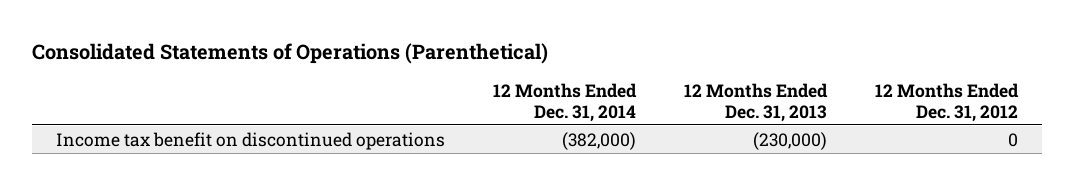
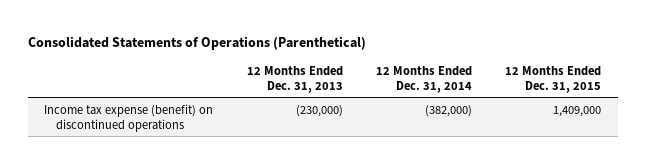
[875,82,1020,122] 12 Months Ended Dec. 31, 2012 -> none
none -> [504,65,601,93] 12 Months Ended Dec. 31, 2015
[56,131,446,150] Income tax benefit on discontinued operations -> [44,103,214,132] Income tax expense (benefit) on discontinued operations

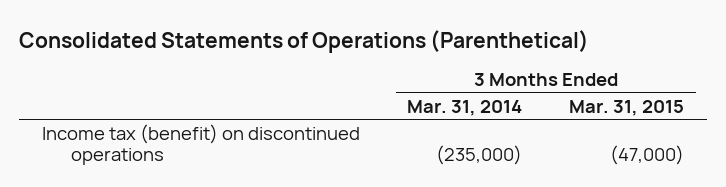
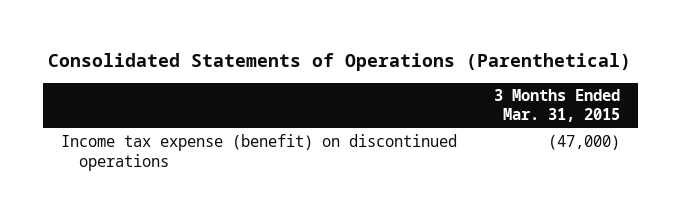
[407,99,523,116] Mar. 31, 2014 -> none
[42,124,361,166] Income tax (benefit) on discontinued operations -> [61,134,458,171] Income tax expense (benefit) on discontinued operations

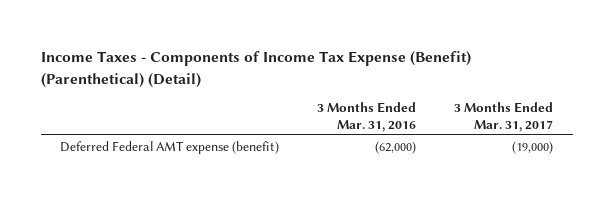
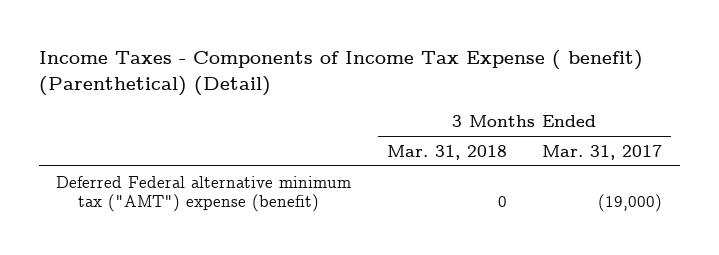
[41,51,472,88] Income Taxes - Components of Income Tax Expense (Benefit) (Parenthetical) (Detail) -> [38,50,643,96] Income Taxes - Components of Income Tax Expense ( benefit) (Parenthetical) (Detail)
[317,102,417,132] 3 Months Ended Mar. 31, 2016 -> none
none -> [386,144,507,160] Mar. 31, 2018
[60,140,280,154] Deferred Federal AMT expense (benefit) -> [56,175,352,212] Deferred Federal alternative minimum tax ("AMT") expense (benefit)

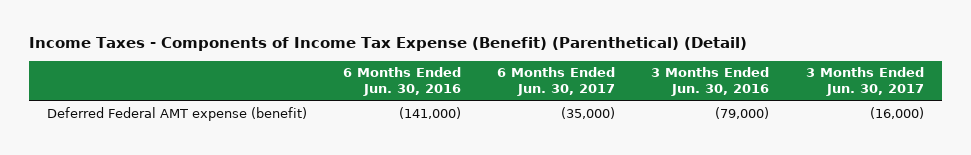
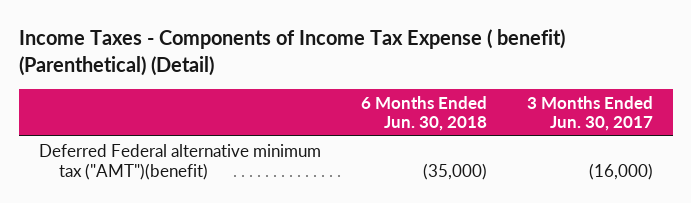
[28,37,747,52] Income Taxes - Components of Income Tax Expense (Benefit) (Parenthetical) (Detail) -> [18,29,565,76] Income Taxes - Components of Income Tax Expense ( benefit) (Parenthetical) (Detail)
[343,67,462,97] 6 Months Ended Jun. 30, 2016 -> none
[497,67,616,97] 6 Months Ended Jun. 30, 2017 -> none
[651,67,770,97] 3 Months Ended Jun. 30, 2016 -> none
none -> [360,95,487,132] 6 Months Ended Jun. 30, 2018
[46,107,307,122] Deferred Federal AMT expense (benefit) -> [38,143,321,180] Deferred Federal alternative minimum tax ("AMT")(benefit)

